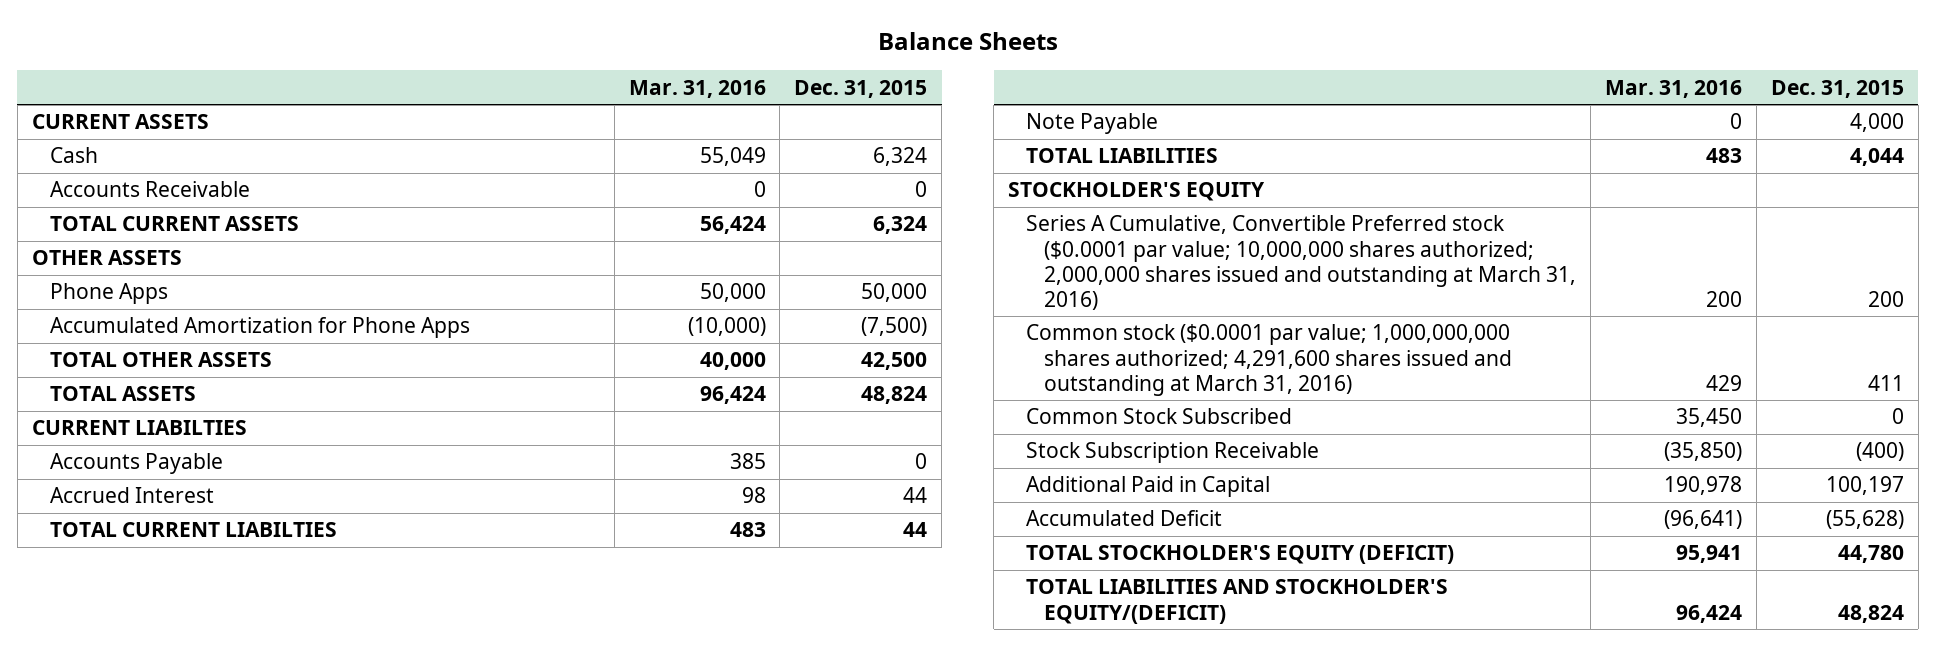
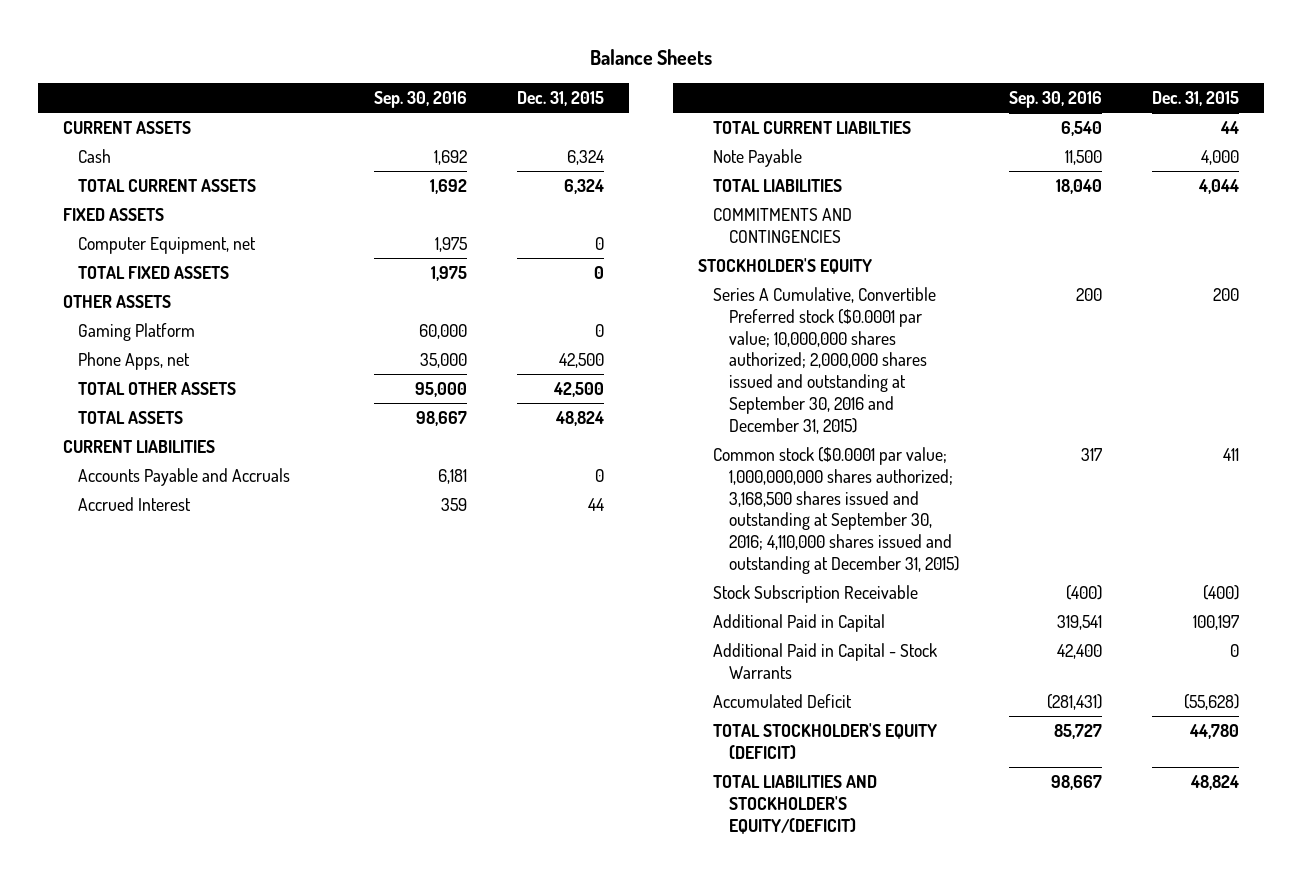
[628,79,766,98] Mar. 31, 2016 -> none
none -> [373,90,467,108] Sep. 30, 2016
[49,181,250,198] Accounts Receivable -> none
none -> [62,208,164,222] FIXED ASSETS
none -> [78,237,257,255] Computer Equipment, net
none -> [78,266,230,280] TOTAL FIXED ASSETS
[49,317,470,339] Accumulated Amortization for Phone Apps -> none
none -> [78,323,196,342] Gaming Platform
[49,283,168,305] Phone Apps -> [78,352,191,371] Phone Apps, net
[861,283,928,303] 50,000 -> [558,353,604,369] 42,500
[31,420,247,436] CURRENT LIABILTIES -> [62,440,215,454] CURRENT LIABILITIES
[49,453,223,475] Accounts Payable -> [78,468,291,487] Accounts Payable and Accruals
none -> [713,208,853,243] COMMITMENTS AND CONTINGENCIES
[1026,408,1293,425] Common Stock Subscribed -> none
[1026,215,1577,310] Series A Cumulative, Convertible Preferred stock ($0.0001 par value; 10,000,000 shares authorized; 2,000,000 shares issued and outstanding at March 31, 2016) -> [713,287,937,434] Series A Cumulative, Convertible Preferred stock ($0.0001 par value; 10,000,000 shares authorized; 2,000,000 shares issued and outstanding at September 30, 2016 and December 31, 2015)
[1026,324,1513,396] Common stock ($0.0001 par value; 1,000,000,000 shares authorized; 4,291,600 shares issued and outstanding at March 31, 2016) -> [713,447,959,574] Common stock ($0.0001 par value; 1,000,000,000 shares authorized; 3,168,500 shares issued and outstanding at September 30, 2016; 4,110,000 shares issued and outstanding at December 31, 2015)
none -> [713,643,938,679] Additional Paid in Capital - Stock Warrants

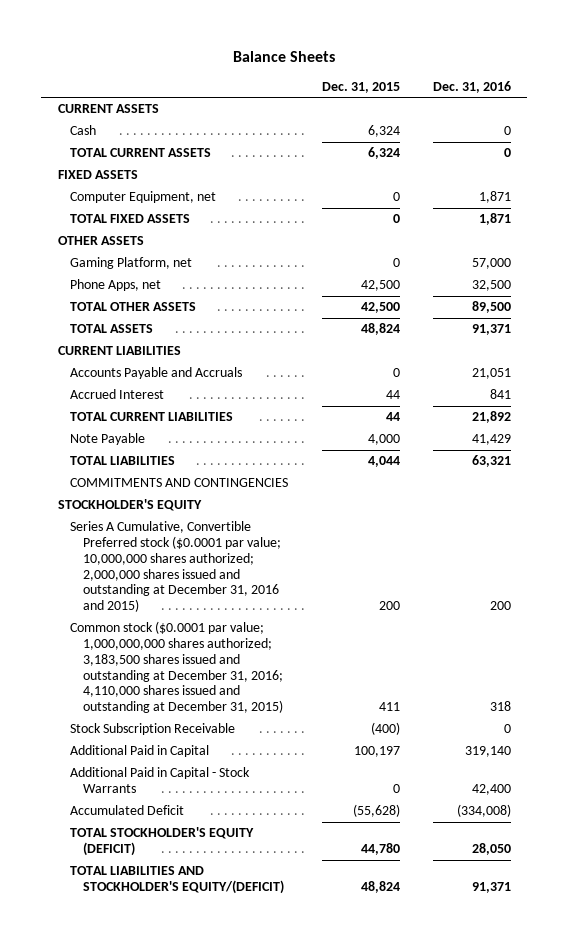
[373,90,467,108] Sep. 30, 2016 -> none
none -> [432,80,511,93] Dec. 31, 2016
[78,323,196,342] Gaming Platform -> [70,257,193,270] Gaming Platform, net
[713,121,912,135] TOTAL CURRENT LIABILTIES -> [70,412,234,422] TOTAL CURRENT LIABILITIES
[713,287,937,434] Series A Cumulative, Convertible Preferred stock ($0.0001 par value; 10,000,000 shares authorized; 2,000,000 shares issued and outstanding at September 30, 2016 and December 31, 2015) -> [70,521,282,613] Series A Cumulative, Convertible Preferred stock ($0.0001 par value; 10,000,000 shares authorized; 2,000,000 shares issued and outstanding at December 31, 2016 and 2015)
[713,447,959,574] Common stock ($0.0001 par value; 1,000,000,000 shares authorized; 3,168,500 shares issued and outstanding at September 30, 2016; 4,110,000 shares issued and outstanding at December 31, 2015) -> [70,621,284,714] Common stock ($0.0001 par value; 1,000,000,000 shares authorized; 3,183,500 shares issued and outstanding at December 31, 2016; 4,110,000 shares issued and outstanding at December 31, 2015)

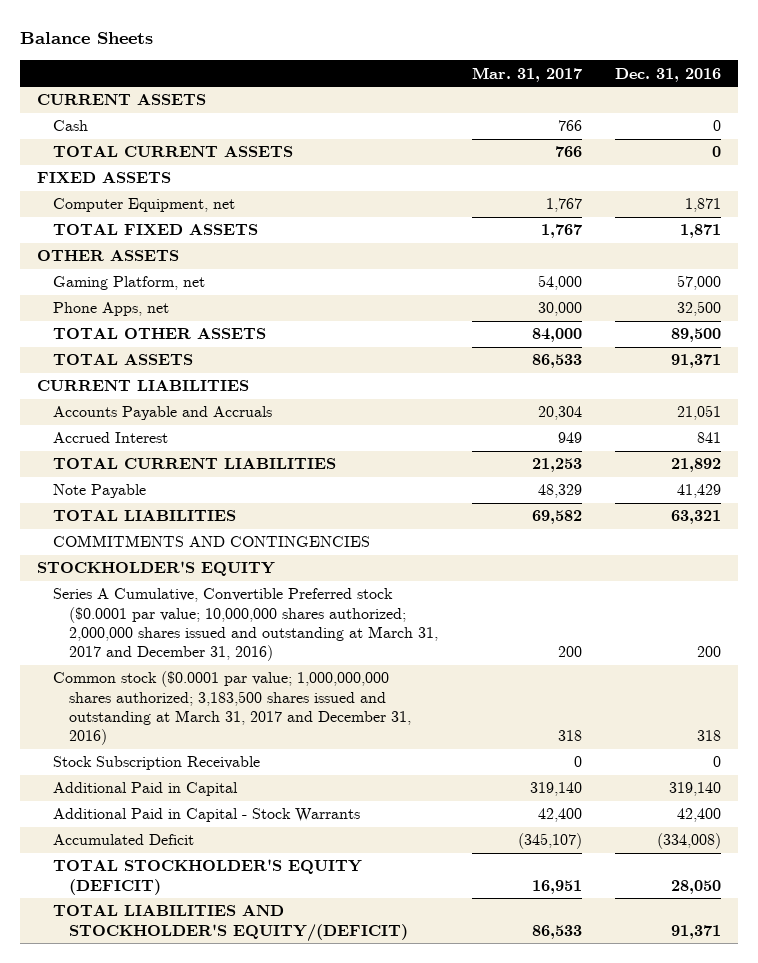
[321,81,400,93] Dec. 31, 2015 -> none
none -> [471,66,582,82] Mar. 31, 2017
[70,521,282,613] Series A Cumulative, Convertible Preferred stock ($0.0001 par value; 10,000,000 shares authorized; 2,000,000 shares issued and outstanding at December 31, 2016 and 2015) -> [52,588,439,662] Series A Cumulative, Convertible Preferred stock ($0.0001 par value; 10,000,000 shares authorized; 2,000,000 shares issued and outstanding at March 31, 2017 and December 31, 2016)
[70,621,284,714] Common stock ($0.0001 par value; 1,000,000,000 shares authorized; 3,183,500 shares issued and outstanding at December 31, 2016; 4,110,000 shares issued and outstanding at December 31, 2015) -> [52,671,412,746] Common stock ($0.0001 par value; 1,000,000,000 shares authorized; 3,183,500 shares issued and outstanding at March 31, 2017 and December 31, 2016)

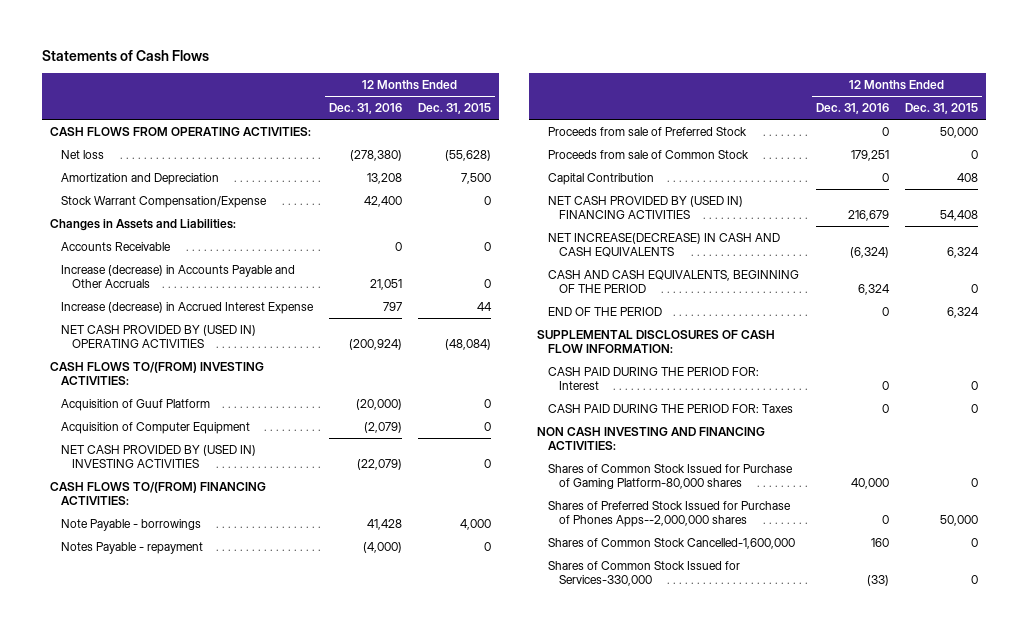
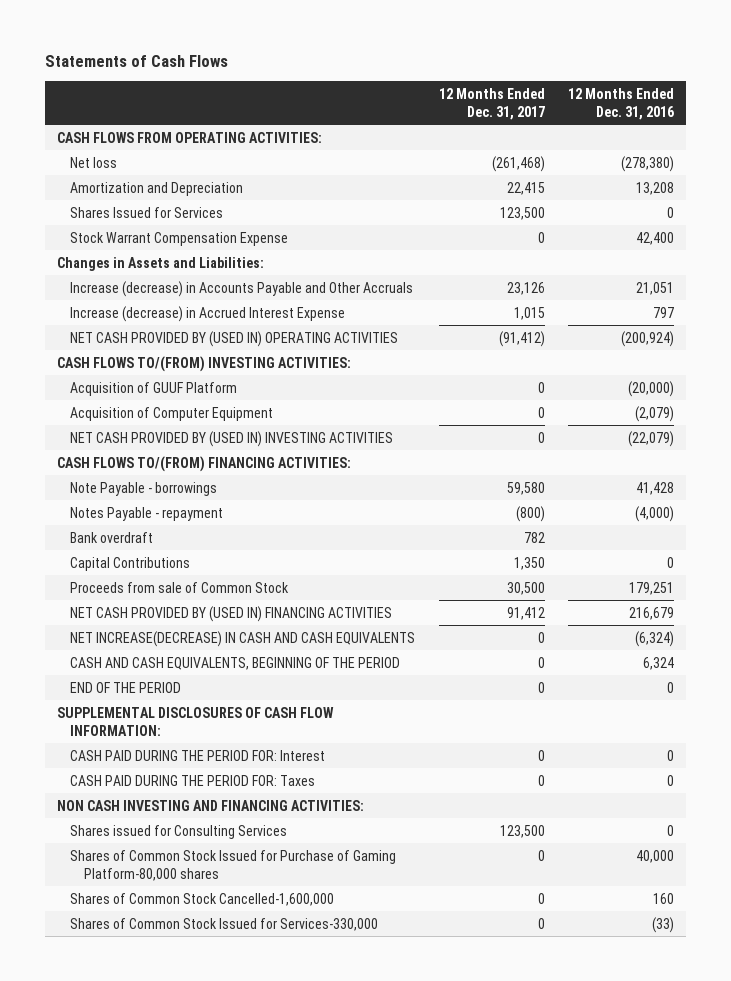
[417,103,491,115] Dec. 31, 2015 -> none
none -> [438,87,545,120] 12 Months Ended Dec. 31, 2017
none -> [70,206,224,218] Shares Issued for Services
[60,196,267,209] Stock Warrant Compensation/Expense -> [70,231,289,246] Stock Warrant Compensation Expense
[60,242,171,252] Accounts Receivable -> none
[60,399,210,412] Acquisition of Guuf Platform -> [70,381,238,396] Acquisition of GUUF Platform
[548,127,748,137] Proceeds from sale of Preferred Stock -> none
none -> [70,531,154,543] Bank overdraft
none -> [70,556,191,571] Capital Contributions
[548,173,655,186] Capital Contribution -> none
none -> [70,824,288,839] Shares issued for Consulting Services
[548,501,792,528] Shares of Preferred Stock Issued for Purchase of Phones Apps--2,000,000 shares -> none

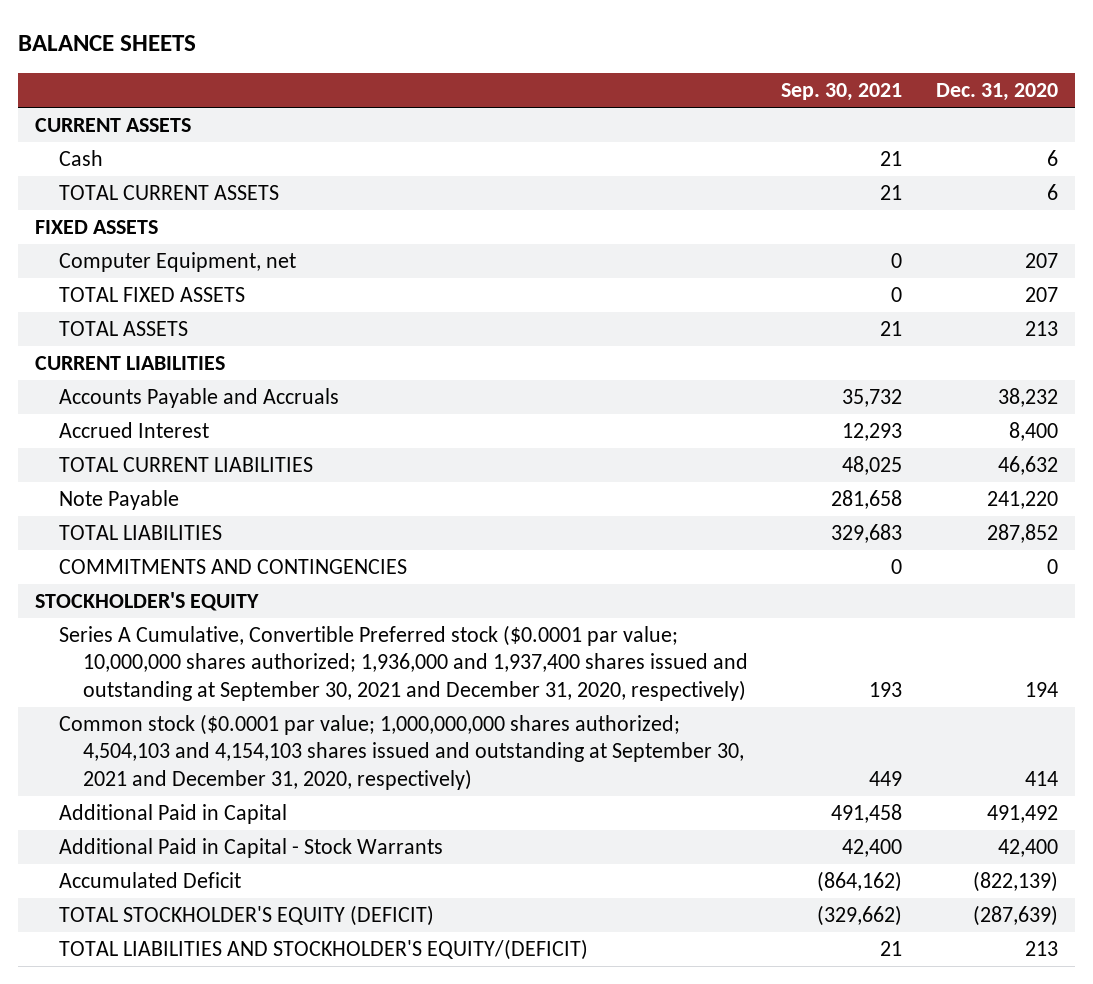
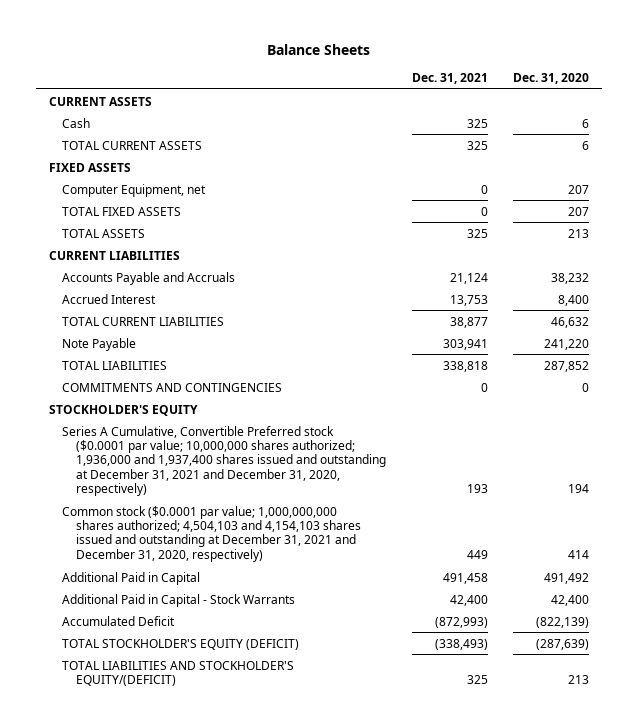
[17,35,196,52] BALANCE SHEETS -> [267,43,371,55] Balance Sheets
[781,83,903,102] Sep. 30, 2021 -> none
none -> [411,73,488,85] Dec. 31, 2021
[58,624,748,701] Series A Cumulative, Convertible Preferred stock ($0.0001 par value; 10,000,000 shares authorized; 1,936,000 and 1,937,400 shares issued and outstanding at September 30, 2021 and December 31, 2020, respectively) -> [62,425,386,497] Series A Cumulative, Convertible Preferred stock ($0.0001 par value; 10,000,000 shares authorized; 1,936,000 and 1,937,400 shares issued and outstanding at December 31, 2021 and December 31, 2020, respectively)
[58,713,744,790] Common stock ($0.0001 par value; 1,000,000,000 shares authorized; 4,504,103 and 4,154,103 shares issued and outstanding at September 30, 2021 and December 31, 2020, respectively) -> [62,505,361,562] Common stock ($0.0001 par value; 1,000,000,000 shares authorized; 4,504,103 and 4,154,103 shares issued and outstanding at December 31, 2021 and December 31, 2020, respectively)

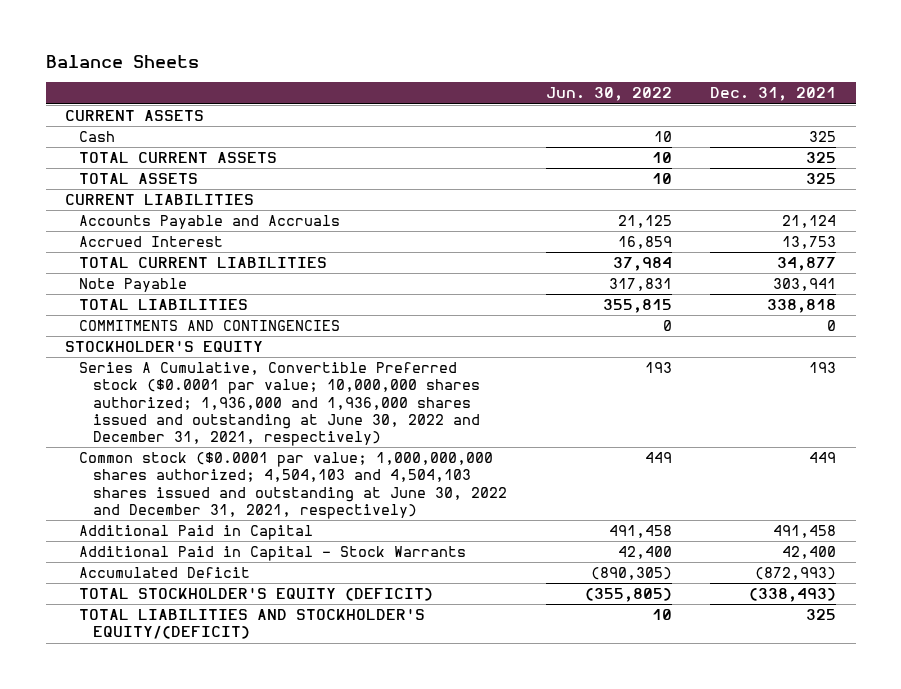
[513,73,590,85] Dec. 31, 2020 -> none
none -> [545,87,672,102] Jun. 30, 2022
[48,162,131,172] FIXED ASSETS -> none
[62,183,207,197] Computer Equipment, net -> none
[62,206,182,216] TOTAL FIXED ASSETS -> none
[449,316,488,328] 38,877 -> [777,257,837,272] 34,877
[62,425,386,497] Series A Cumulative, Convertible Preferred stock ($0.0001 par value; 10,000,000 shares authorized; 1,936,000 and 1,937,400 shares issued and outstanding at December 31, 2021 and December 31, 2020, respectively) -> [79,362,481,447] Series A Cumulative, Convertible Preferred stock ($0.0001 par value; 10,000,000 shares authorized; 1,936,000 and 1,936,000 shares issued and outstanding at June 30, 2022 and December 31, 2021, respectively)
[62,505,361,562] Common stock ($0.0001 par value; 1,000,000,000 shares authorized; 4,504,103 and 4,154,103 shares issued and outstanding at December 31, 2021 and December 31, 2020, respectively) -> [79,452,508,519] Common stock ($0.0001 par value; 1,000,000,000 shares authorized; 4,504,103 and 4,504,103 shares issued and outstanding at June 30, 2022 and December 31, 2021, respectively)

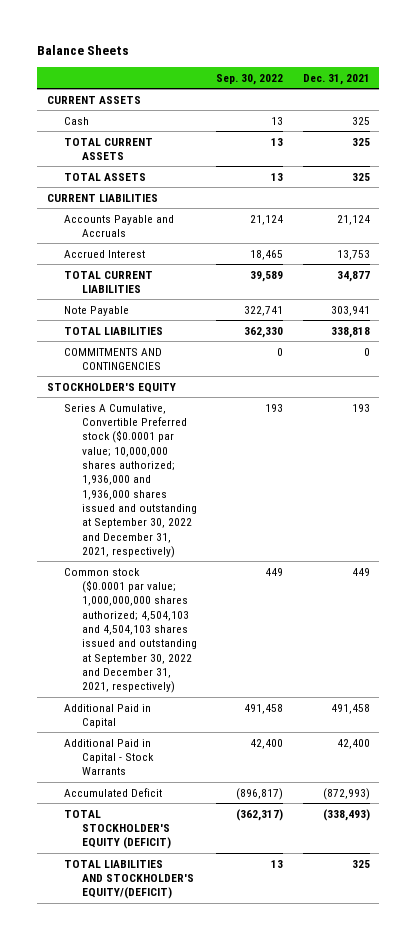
[545,87,672,102] Jun. 30, 2022 -> none
none -> [216,73,284,85] Sep. 30, 2022
[79,362,481,447] Series A Cumulative, Convertible Preferred stock ($0.0001 par value; 10,000,000 shares authorized; 1,936,000 and 1,936,000 shares issued and outstanding at June 30, 2022 and December 31, 2021, respectively) -> [64,403,197,558] Series A Cumulative, Convertible Preferred stock ($0.0001 par value; 10,000,000 shares authorized; 1,936,000 and 1,936,000 shares issued and outstanding at September 30, 2022 and December 31, 2021, respectively)
[79,452,508,519] Common stock ($0.0001 par value; 1,000,000,000 shares authorized; 4,504,103 and 4,504,103 shares issued and outstanding at June 30, 2022 and December 31, 2021, respectively) -> [64,567,197,694] Common stock ($0.0001 par value; 1,000,000,000 shares authorized; 4,504,103 and 4,504,103 shares issued and outstanding at September 30, 2022 and December 31, 2021, respectively)

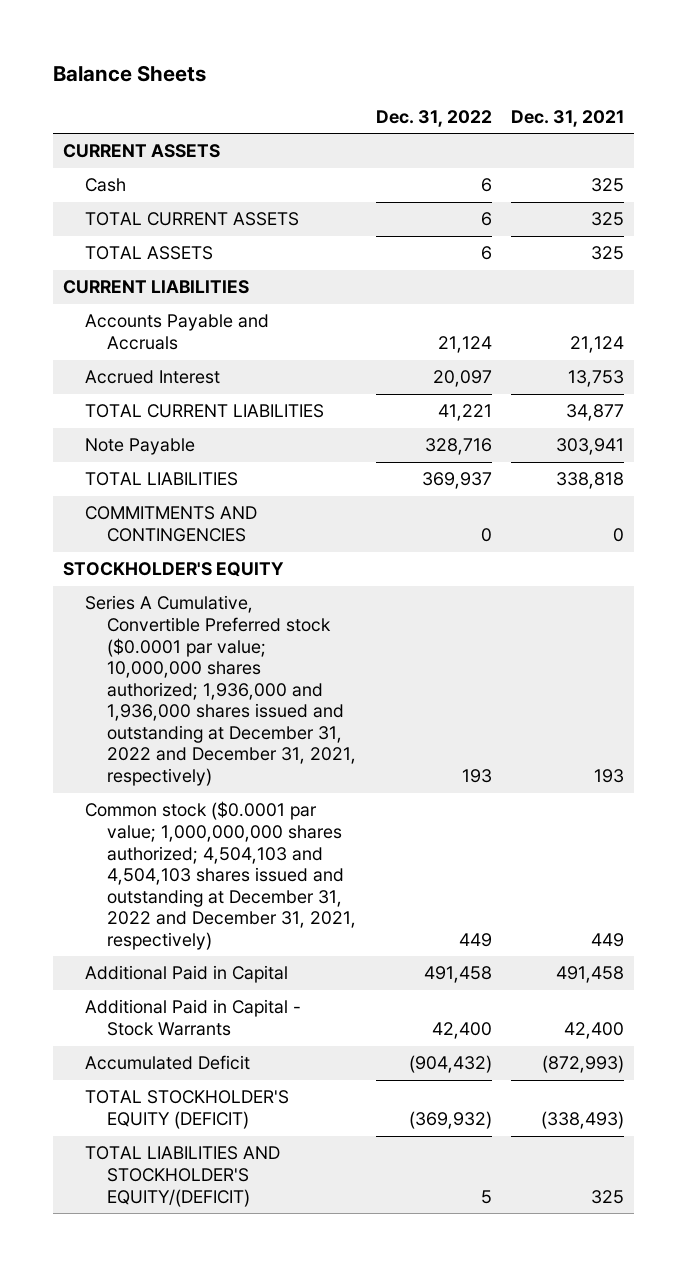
[216,73,284,85] Sep. 30, 2022 -> none
none -> [375,109,492,127] Dec. 31, 2022
[64,403,197,558] Series A Cumulative, Convertible Preferred stock ($0.0001 par value; 10,000,000 shares authorized; 1,936,000 and 1,936,000 shares issued and outstanding at September 30, 2022 and December 31, 2021, respectively) -> [84,595,356,786] Series A Cumulative, Convertible Preferred stock ($0.0001 par value; 10,000,000 shares authorized; 1,936,000 and 1,936,000 shares issued and outstanding at December 31, 2022 and December 31, 2021, respectively)
[64,567,197,694] Common stock ($0.0001 par value; 1,000,000,000 shares authorized; 4,504,103 and 4,504,103 shares issued and outstanding at September 30, 2022 and December 31, 2021, respectively) -> [84,801,356,950] Common stock ($0.0001 par value; 1,000,000,000 shares authorized; 4,504,103 and 4,504,103 shares issued and outstanding at December 31, 2022 and December 31, 2021, respectively)

